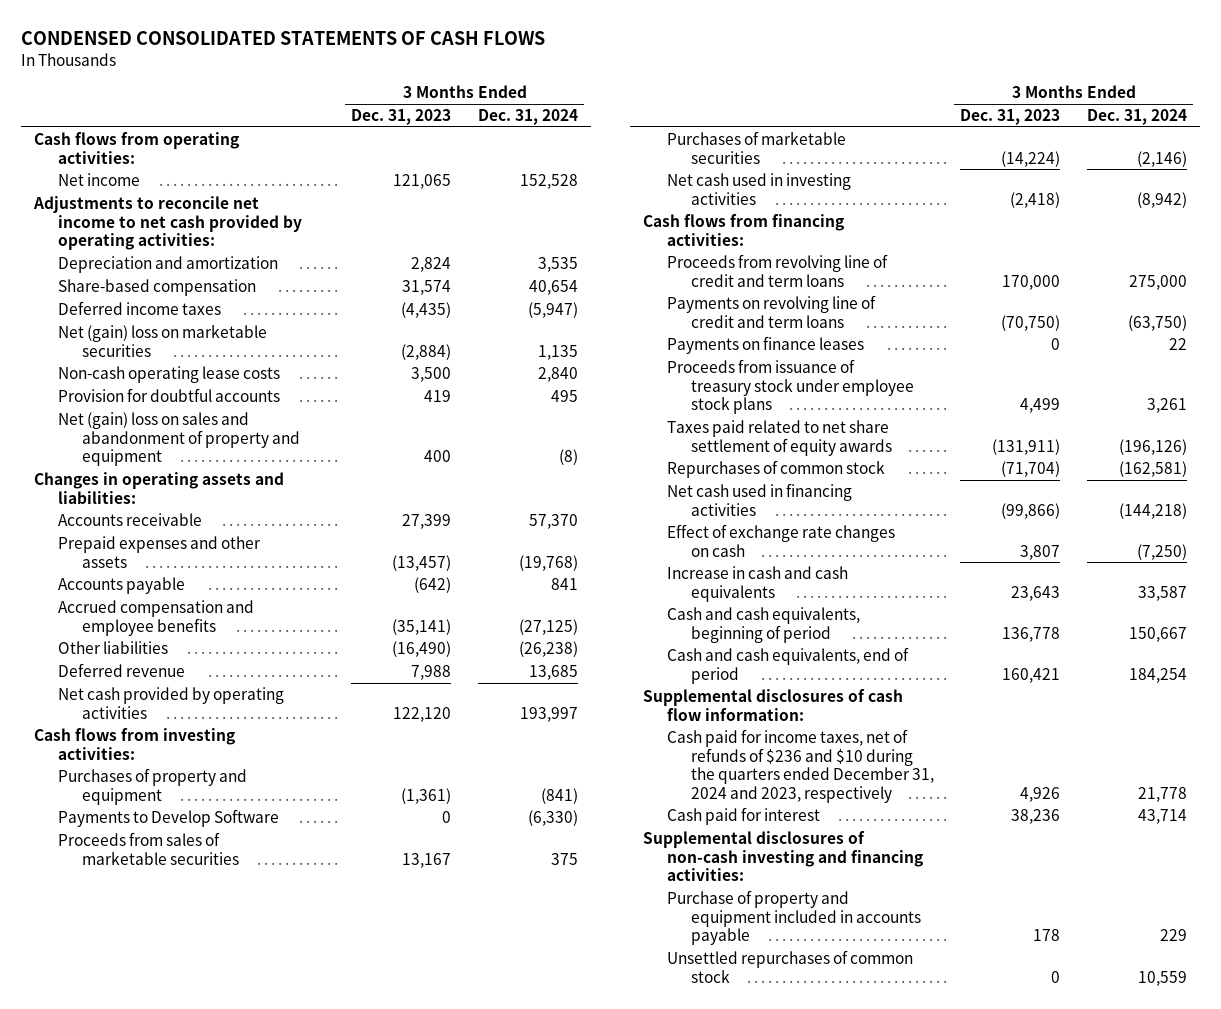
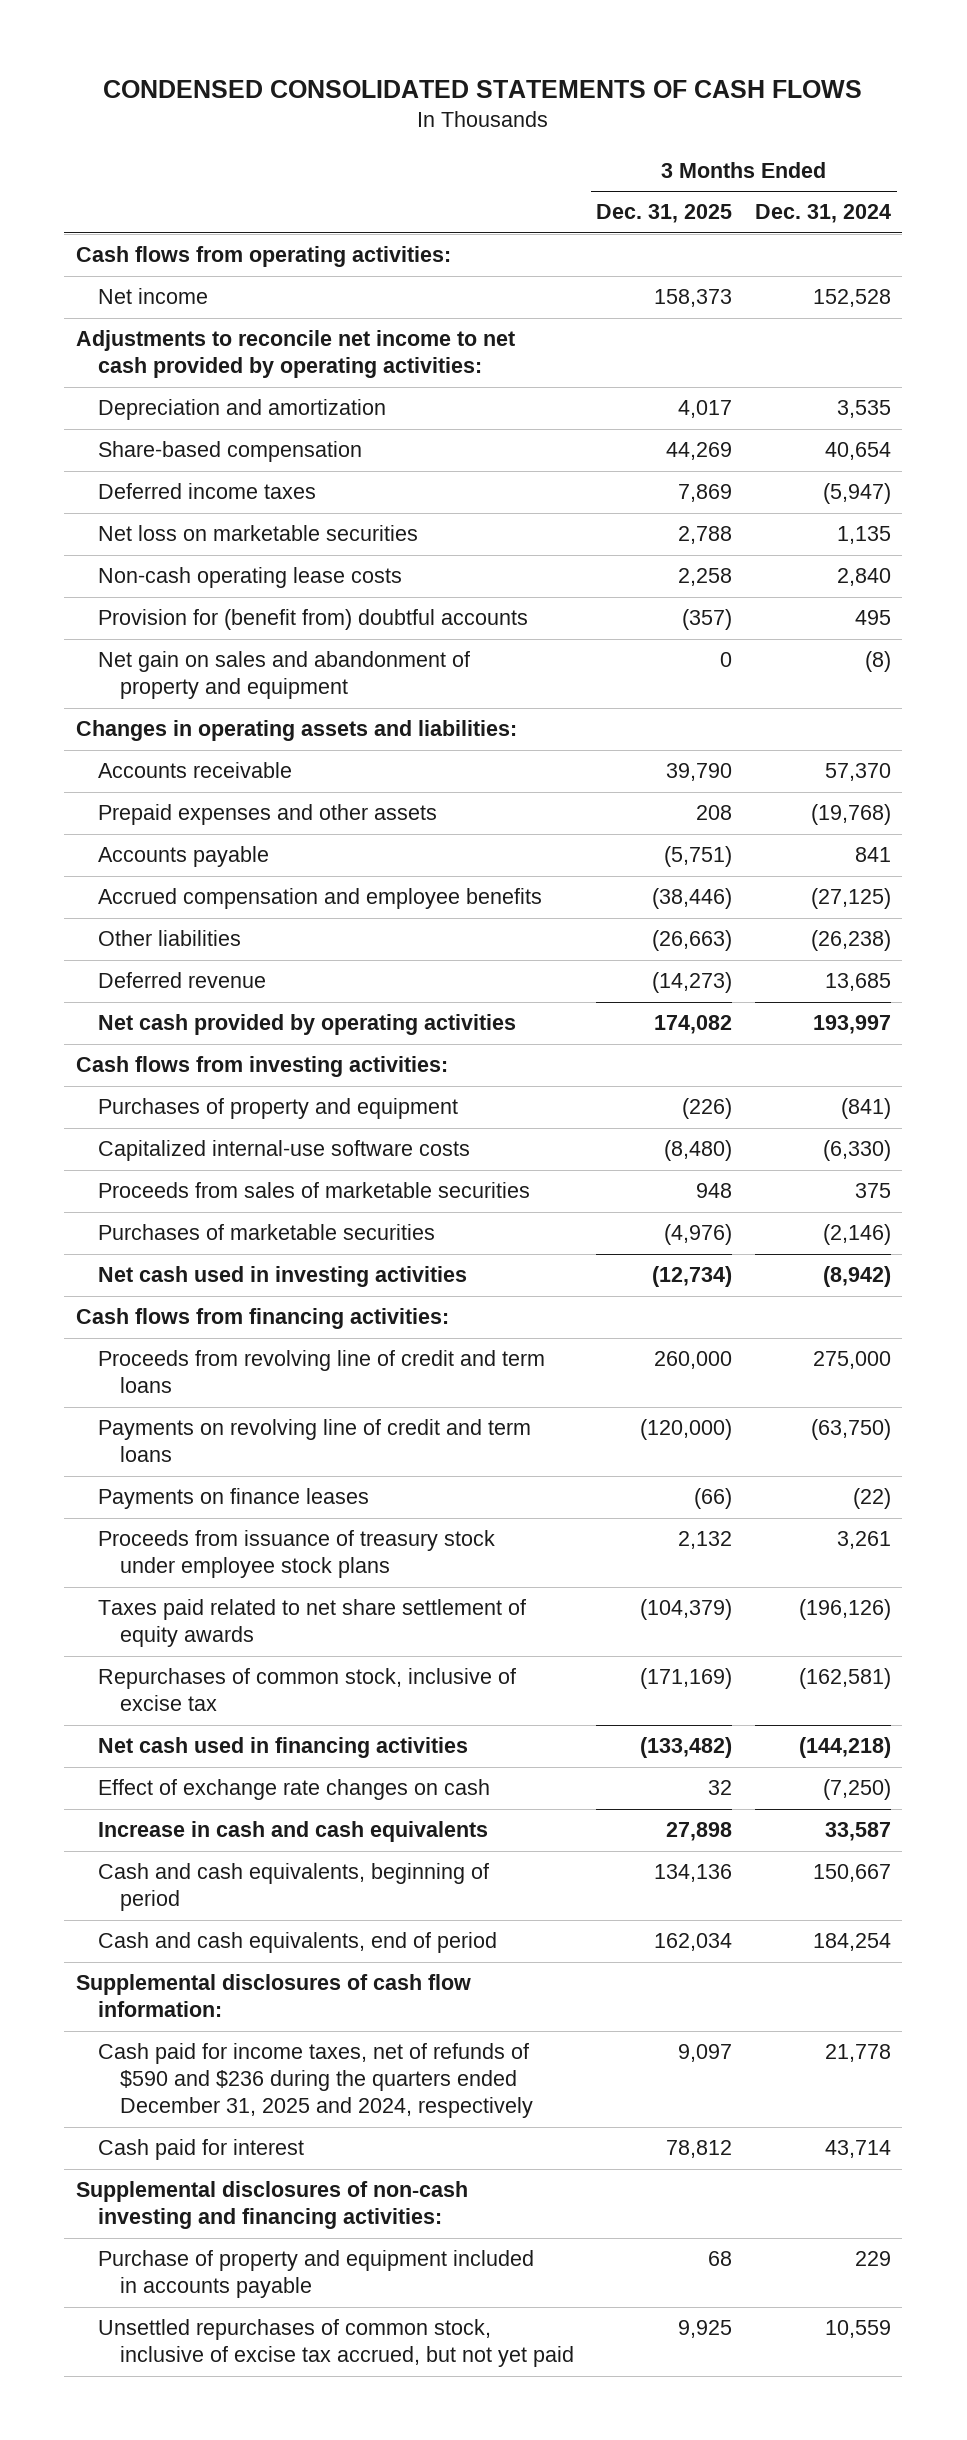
[351,109,452,126] Dec. 31, 2023 -> none
none -> [596,204,733,224] Dec. 31, 2025
[57,324,267,357] Net (gain) loss on marketable securities -> [97,525,418,542] Net loss on marketable securities
[57,387,280,402] Provision for doubtful accounts -> [97,609,528,631] Provision for (benefit from) doubtful accounts
[57,411,300,467] Net (gain) loss on sales and abandonment of property and equipment -> [97,651,470,700] Net gain on sales and abandonment of property and equipment
[57,808,279,827] Payments to Develop Software -> [97,1140,470,1162] Capitalized internal-use software costs
[1168,337,1187,350] 22 -> [852,1488,891,1510] (22)
[666,459,885,478] Repurchases of common stock -> [97,1668,516,1712] Repurchases of common stock, inclusive of excise tax
[666,728,934,803] Cash paid for income taxes, net of refunds of $236 and $10 during the quarters ended December 31, 2024 and 2023, respectively -> [97,2043,533,2119] Cash paid for income taxes, net of refunds of $590 and $236 during the quarters ended December 31, 2025 and 2024, respectively
[666,949,913,983] Unsettled repurchases of common stock -> [97,2319,574,2368] Unsettled repurchases of common stock, inclusive of excise tax accrued, but not yet paid

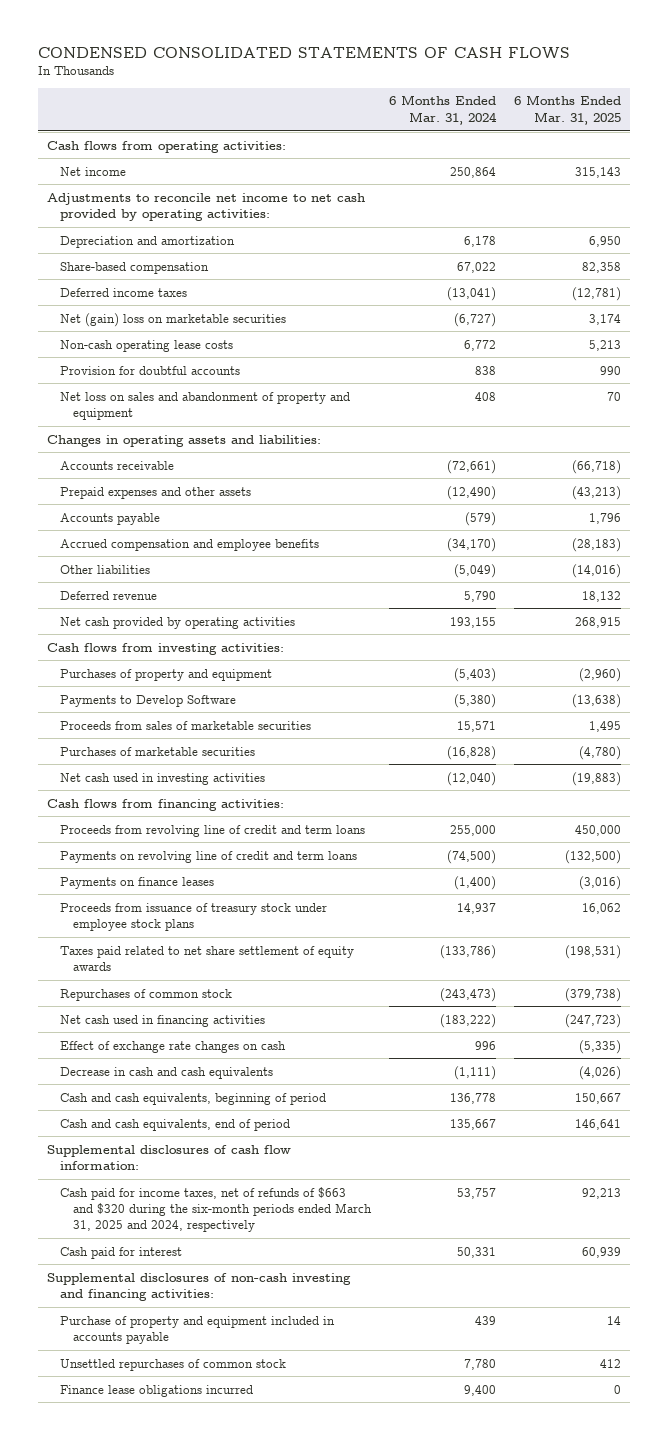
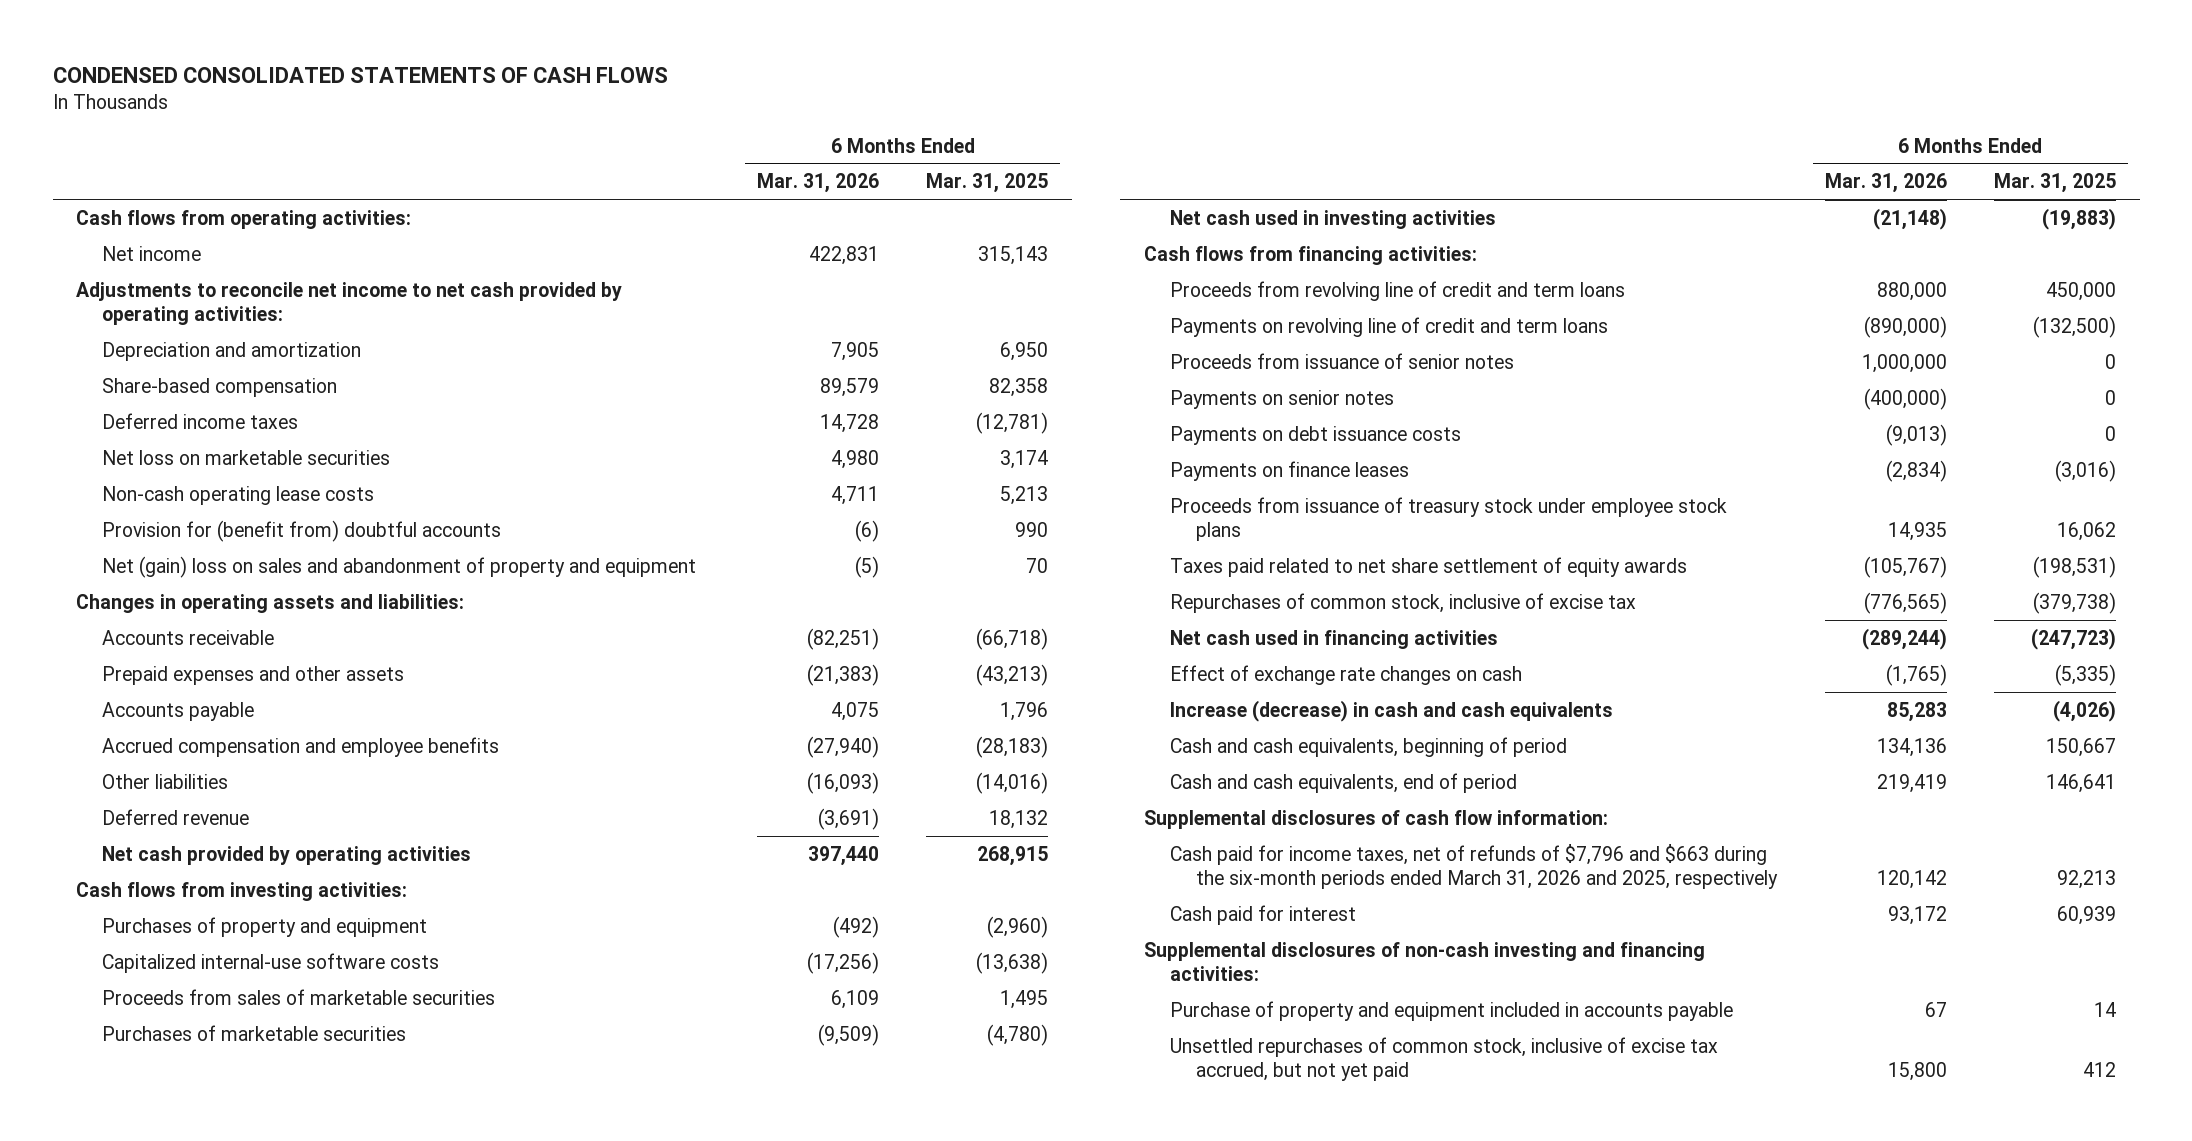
[388,95,497,125] 6 Months Ended Mar. 31, 2024 -> none
none -> [756,173,879,194] Mar. 31, 2026
[60,312,287,327] Net (gain) loss on marketable securities -> [102,449,391,465] Net loss on marketable securities
[60,365,241,375] Provision for doubtful accounts -> [102,519,502,542] Provision for (benefit from) doubtful accounts
[60,391,351,420] Net loss on sales and abandonment of property and equipment -> [102,555,697,578] Net (gain) loss on sales and abandonment of property and equipment
[60,694,237,707] Payments to Develop Software -> [102,952,440,973] Capitalized internal-use software costs
none -> [1170,352,1515,369] Proceeds from issuance of senior notes
none -> [1170,389,1395,409] Payments on senior notes
none -> [1170,425,1462,445] Payments on debt issuance costs
[60,988,233,1001] Repurchases of common stock -> [1170,592,1637,613] Repurchases of common stock, inclusive of excise tax
[60,1066,274,1079] Decrease in cash and cash equivalents -> [1170,699,1614,722] Increase (decrease) in cash and cash equivalents
[60,1186,373,1233] Cash paid for income taxes, net of refunds of $663 and $320 during the six-month periods ended March 31, 2025 and 2024, respectively -> [1170,843,1779,890] Cash paid for income taxes, net of refunds of $7,796 and $663 during the six-month periods ended March 31, 2026 and 2025, respectively
[60,1384,254,1397] Finance lease obligations incurred -> none
[60,1358,287,1371] Unsettled repurchases of common stock -> [1170,1036,1719,1082] Unsettled repurchases of common stock, inclusive of excise tax accrued, but not yet paid

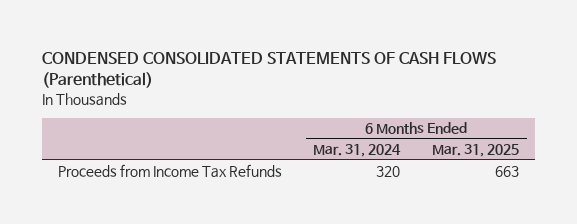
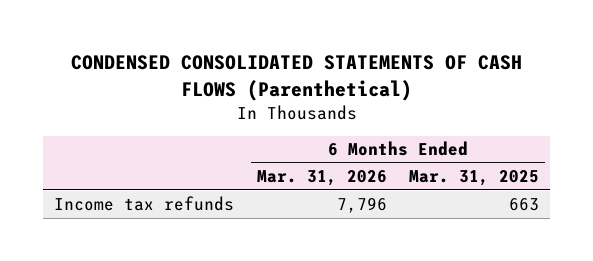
[313,144,402,158] Mar. 31, 2024 -> none
none -> [256,170,387,187] Mar. 31, 2026
[57,164,282,179] Proceeds from Income Tax Refunds -> [54,196,235,212] Income tax refunds

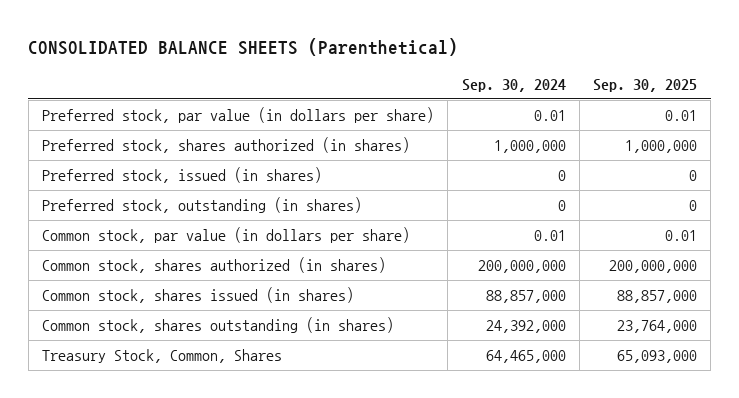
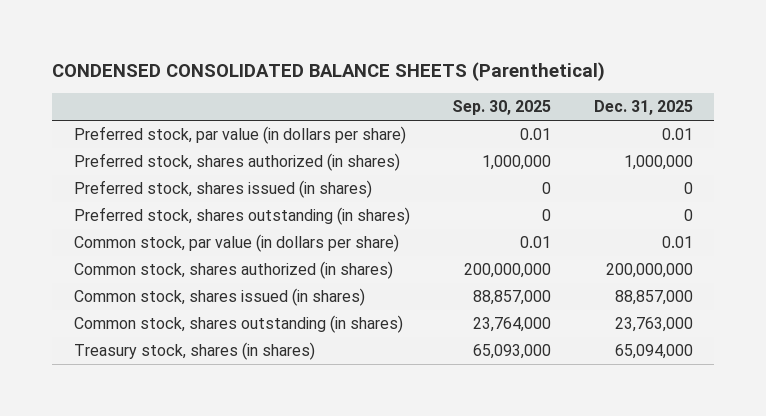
[28,37,459,56] CONSOLIDATED BALANCE SHEETS (Parenthetical) -> [52,62,606,82] CONDENSED CONSOLIDATED BALANCE SHEETS (Parenthetical)
[461,78,566,92] Sep. 30, 2024 -> none
none -> [593,100,693,116] Dec. 31, 2025
[41,166,322,183] Preferred stock, issued (in shares) -> [73,180,372,199] Preferred stock, shares issued (in shares)
[41,196,362,213] Preferred stock, outstanding (in shares) -> [73,207,410,226] Preferred stock, shares outstanding (in shares)
[41,348,282,363] Treasury Stock, Common, Shares -> [73,342,315,361] Treasury stock, shares (in shares)

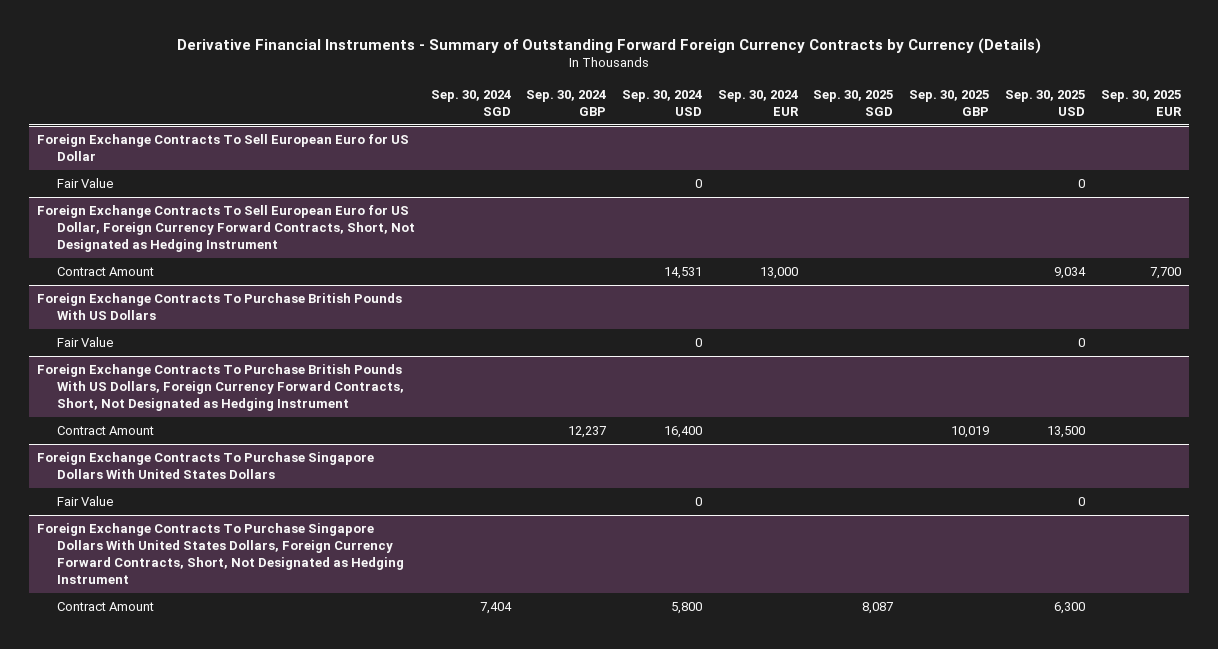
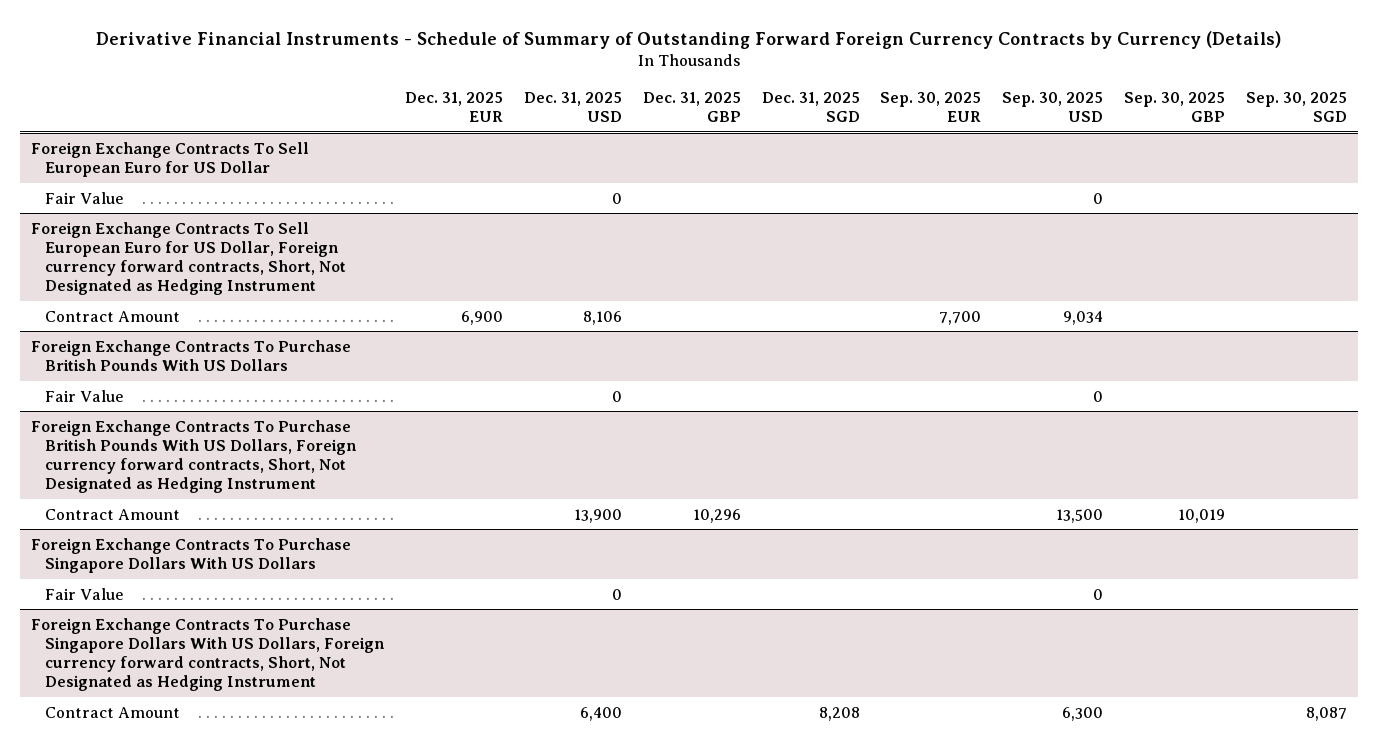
[176,37,1041,54] Derivative Financial Instruments - Summary of Outstanding Forward Foreign Currency Contracts by Currency (Details) -> [96,30,1282,49] Derivative Financial Instruments - Schedule of Summary of Outstanding Forward Foreign Currency Contracts by Currency (Details)
[430,89,511,116] Sep. 30, 2024 SGD -> none
[526,89,607,116] Sep. 30, 2024 GBP -> none
[622,89,703,116] Sep. 30, 2024 USD -> none
[717,89,799,116] Sep. 30, 2024 EUR -> none
none -> [404,91,503,122] Dec. 31, 2025 EUR
none -> [523,91,622,122] Dec. 31, 2025 USD
none -> [642,91,741,122] Dec. 31, 2025 GBP
none -> [761,91,860,122] Dec. 31, 2025 SGD
[37,205,415,253] Foreign Exchange Contracts To Sell European Euro for US Dollar, Foreign Currency Forward Contracts, Short, Not Designated as Hedging Instrument -> [30,221,346,296] Foreign Exchange Contracts To Sell European Euro for US Dollar, Foreign currency forward contracts, Short, Not Designated as Hedging Instrument
[37,364,404,412] Foreign Exchange Contracts To Purchase British Pounds With US Dollars, Foreign Currency Forward Contracts, Short, Not Designated as Hedging Instrument -> [30,419,357,494] Foreign Exchange Contracts To Purchase British Pounds With US Dollars, Foreign currency forward contracts, Short, Not Designated as Hedging Instrument
[37,452,375,480] Foreign Exchange Contracts To Purchase Singapore Dollars With United States Dollars -> [30,537,351,573] Foreign Exchange Contracts To Purchase Singapore Dollars With US Dollars
[37,523,404,584] Foreign Exchange Contracts To Purchase Singapore Dollars With United States Dollars, Foreign Currency Forward Contracts, Short, Not Designated as Hedging Instrument -> [30,617,385,692] Foreign Exchange Contracts To Purchase Singapore Dollars With US Dollars, Foreign currency forward contracts, Short, Not Designated as Hedging Instrument

